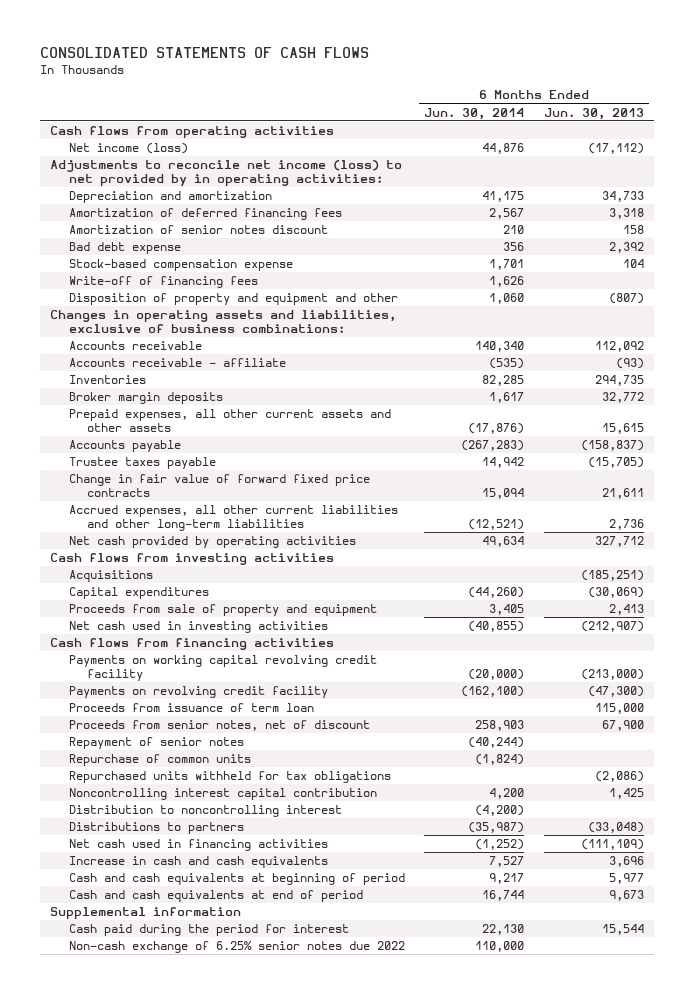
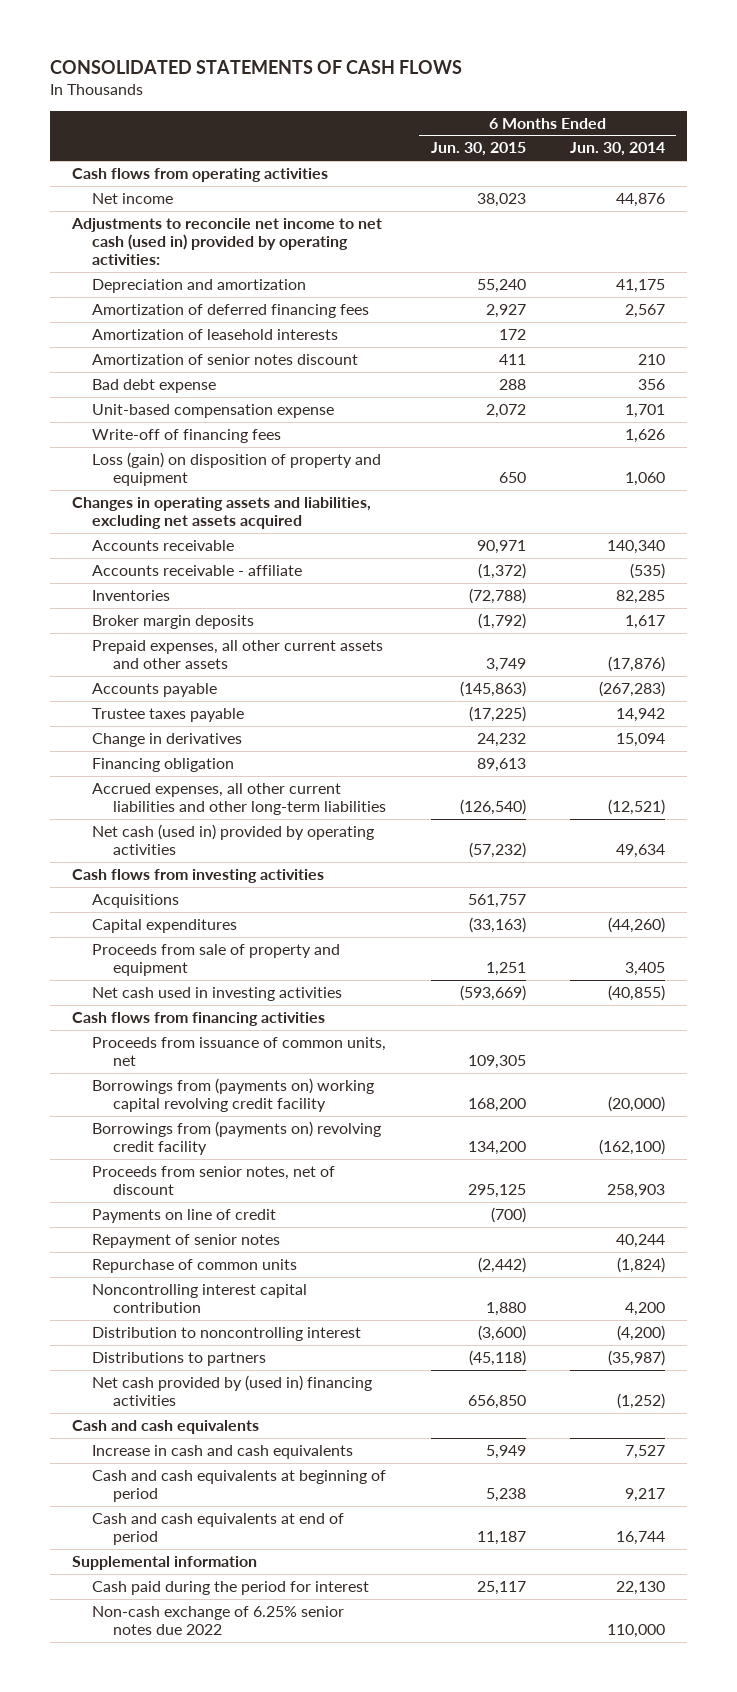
[544,107,645,120] Jun. 30, 2013 -> none
none -> [430,142,526,157] Jun. 30, 2015
[68,143,188,155] Net income (loss) -> [92,193,174,205] Net income
[50,160,403,187] Adjustments to reconcile net income (loss) to net provided by in operating activities: -> [70,218,382,266] Adjustments to reconcile net income to net cash (used in) provided by operating activities:
none -> [92,329,339,341] Amortization of leasehold interests
[68,259,293,272] Stock-based compensation expense -> [92,404,335,419] Unit-based compensation expense
[68,293,398,306] Disposition of property and equipment and other -> [92,452,382,487] Loss (gain) on disposition of property and equipment
[50,310,397,334] Changes in operating assets and liabilities, exclusive of business combinations: -> [71,497,371,530] Changes in operating assets and liabilities, excluding net assets acquired
[68,474,370,498] Change in fair value of forward fixed price contracts -> [92,733,243,748] Change in derivatives
none -> [92,758,235,773] Financing obligation
[68,536,356,549] Net cash provided by operating activities -> [92,824,375,856] Net cash (used in) provided by operating activities
[68,703,314,713] Proceeds from issuance of term loan -> none
none -> [92,1037,387,1067] Proceeds from issuance of common units, net
[68,655,377,682] Payments on working capital revolving credit facility -> [92,1078,375,1113] Borrowings from (payments on) working capital revolving credit facility
[68,686,328,699] Payments on revolving credit facility -> [92,1121,382,1156] Borrowings from (payments on) revolving credit facility
none -> [92,1209,277,1224] Payments on line of credit
[468,737,525,749] (40,244) -> [615,1234,665,1249] 40,244
[68,771,391,784] Repurchased units withheld for tax obligations -> none
[68,839,328,852] Net cash used in financing activities -> [92,1375,373,1407] Net cash provided by (used in) financing activities
none -> [71,1420,259,1435] Cash and cash equivalents

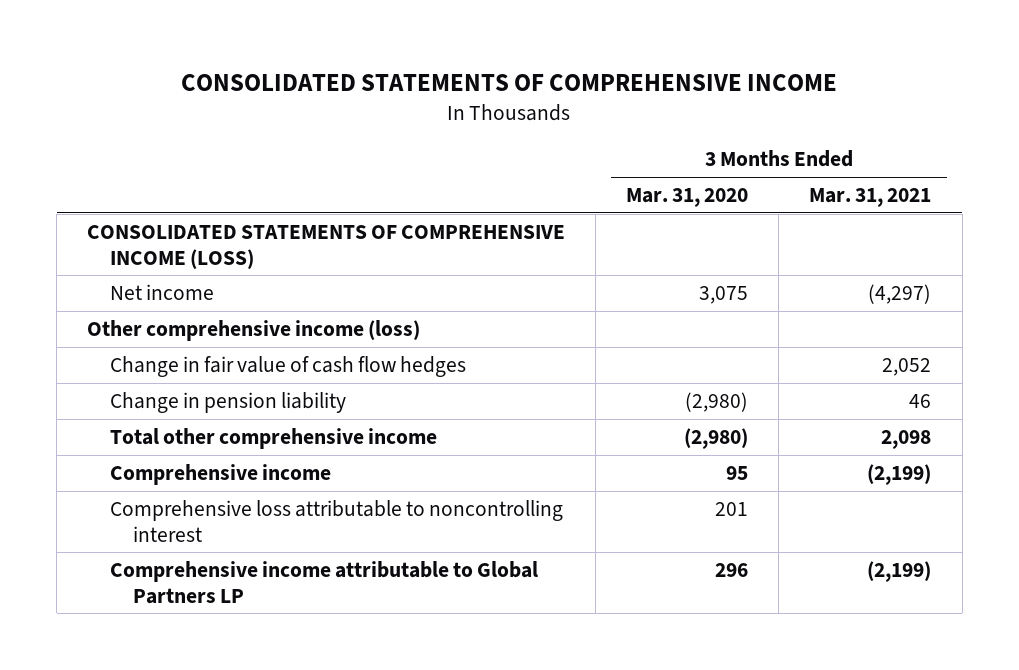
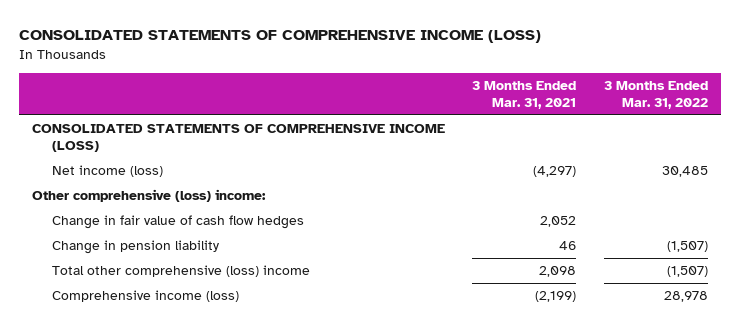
[181,73,838,91] CONSOLIDATED STATEMENTS OF COMPREHENSIVE INCOME -> [18,30,541,44] CONSOLIDATED STATEMENTS OF COMPREHENSIVE INCOME (LOSS)
[626,187,749,207] Mar. 31, 2020 -> none
none -> [603,81,708,109] 3 Months Ended Mar. 31, 2022
[110,283,215,300] Net income -> [51,165,163,178] Net income (loss)
[87,319,421,341] Other comprehensive income (loss) -> [32,189,267,203] Other comprehensive (loss) income:
[110,463,332,485] Comprehensive income -> none
[110,499,564,542] Comprehensive loss attributable to noncontrolling interest -> none
[110,427,438,449] Total other comprehensive income -> [51,265,310,278] Total other comprehensive (loss) income
[110,560,539,604] Comprehensive income attributable to Global Partners LP -> [51,290,239,303] Comprehensive income (loss)

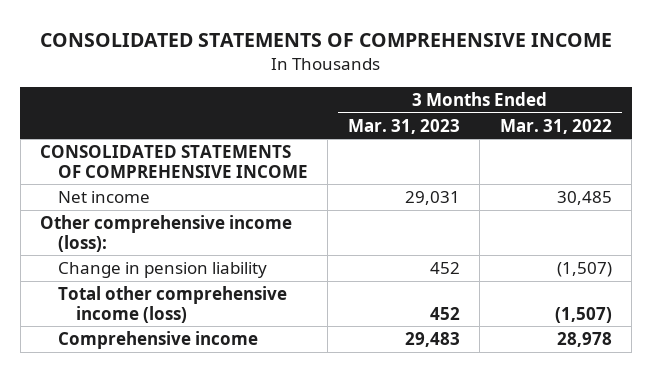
[18,30,541,44] CONSOLIDATED STATEMENTS OF COMPREHENSIVE INCOME (LOSS) -> [39,32,612,47] CONSOLIDATED STATEMENTS OF COMPREHENSIVE INCOME
[472,81,577,109] 3 Months Ended Mar. 31, 2021 -> none
none -> [347,118,460,134] Mar. 31, 2023
[51,215,304,230] Change in fair value of cash flow hedges -> none
[32,124,446,152] CONSOLIDATED STATEMENTS OF COMPREHENSIVE INCOME (LOSS) -> [40,144,308,178] CONSOLIDATED STATEMENTS OF COMPREHENSIVE INCOME
[51,165,163,178] Net income (loss) -> [57,190,150,203] Net income
[32,189,267,203] Other comprehensive (loss) income: -> [40,214,293,252] Other comprehensive income (loss):
[51,265,310,278] Total other comprehensive (loss) income -> [57,285,287,323] Total other comprehensive income (loss)
[51,290,239,303] Comprehensive income (loss) -> [57,330,258,349] Comprehensive income

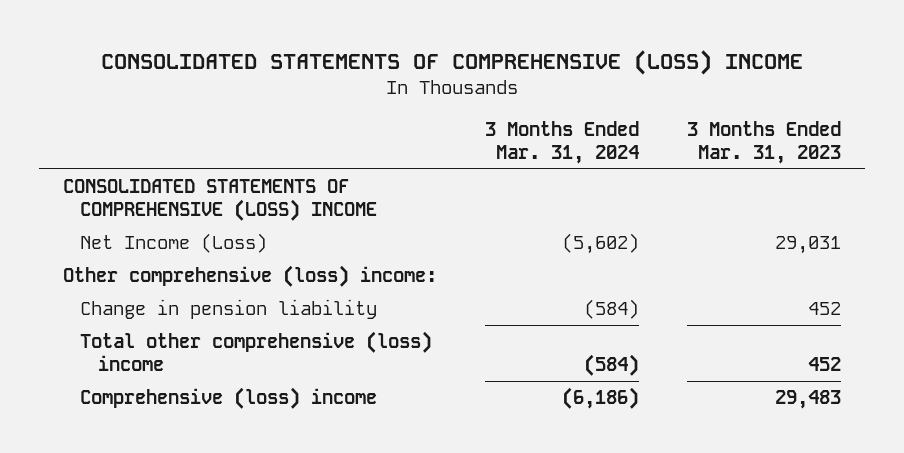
[39,32,612,47] CONSOLIDATED STATEMENTS OF COMPREHENSIVE INCOME -> [100,49,803,75] CONSOLIDATED STATEMENTS OF COMPREHENSIVE (LOSS) INCOME
[499,118,612,134] Mar. 31, 2022 -> none
none -> [484,121,639,165] 3 Months Ended Mar. 31, 2024
[40,144,308,178] CONSOLIDATED STATEMENTS OF COMPREHENSIVE INCOME -> [62,178,378,221] CONSOLIDATED STATEMENTS OF COMPREHENSIVE (LOSS) INCOME
[57,190,150,203] Net income -> [80,232,268,253] Net Income (Loss)
[40,214,293,252] Other comprehensive income (loss): -> [62,264,437,287] Other comprehensive (loss) income:
[57,285,287,323] Total other comprehensive income (loss) -> [80,330,433,371] Total other comprehensive (loss) income
[57,330,258,349] Comprehensive income -> [80,386,378,409] Comprehensive (loss) income

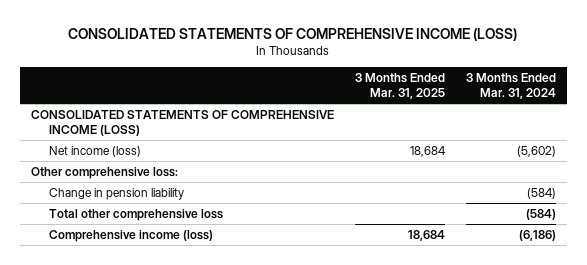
[100,49,803,75] CONSOLIDATED STATEMENTS OF COMPREHENSIVE (LOSS) INCOME -> [68,27,518,41] CONSOLIDATED STATEMENTS OF COMPREHENSIVE INCOME (LOSS)
[686,121,841,165] 3 Months Ended Mar. 31, 2023 -> none
none -> [354,73,445,100] 3 Months Ended Mar. 31, 2025
[62,178,378,221] CONSOLIDATED STATEMENTS OF COMPREHENSIVE (LOSS) INCOME -> [30,109,334,136] CONSOLIDATED STATEMENTS OF COMPREHENSIVE INCOME (LOSS)
[80,232,268,253] Net Income (Loss) -> [48,145,141,157] Net income (loss)
[62,264,437,287] Other comprehensive (loss) income: -> [30,166,178,179] Other comprehensive loss:
[80,330,433,371] Total other comprehensive (loss) income -> [48,208,223,221] Total other comprehensive loss
[80,386,378,409] Comprehensive (loss) income -> [48,229,213,242] Comprehensive income (loss)

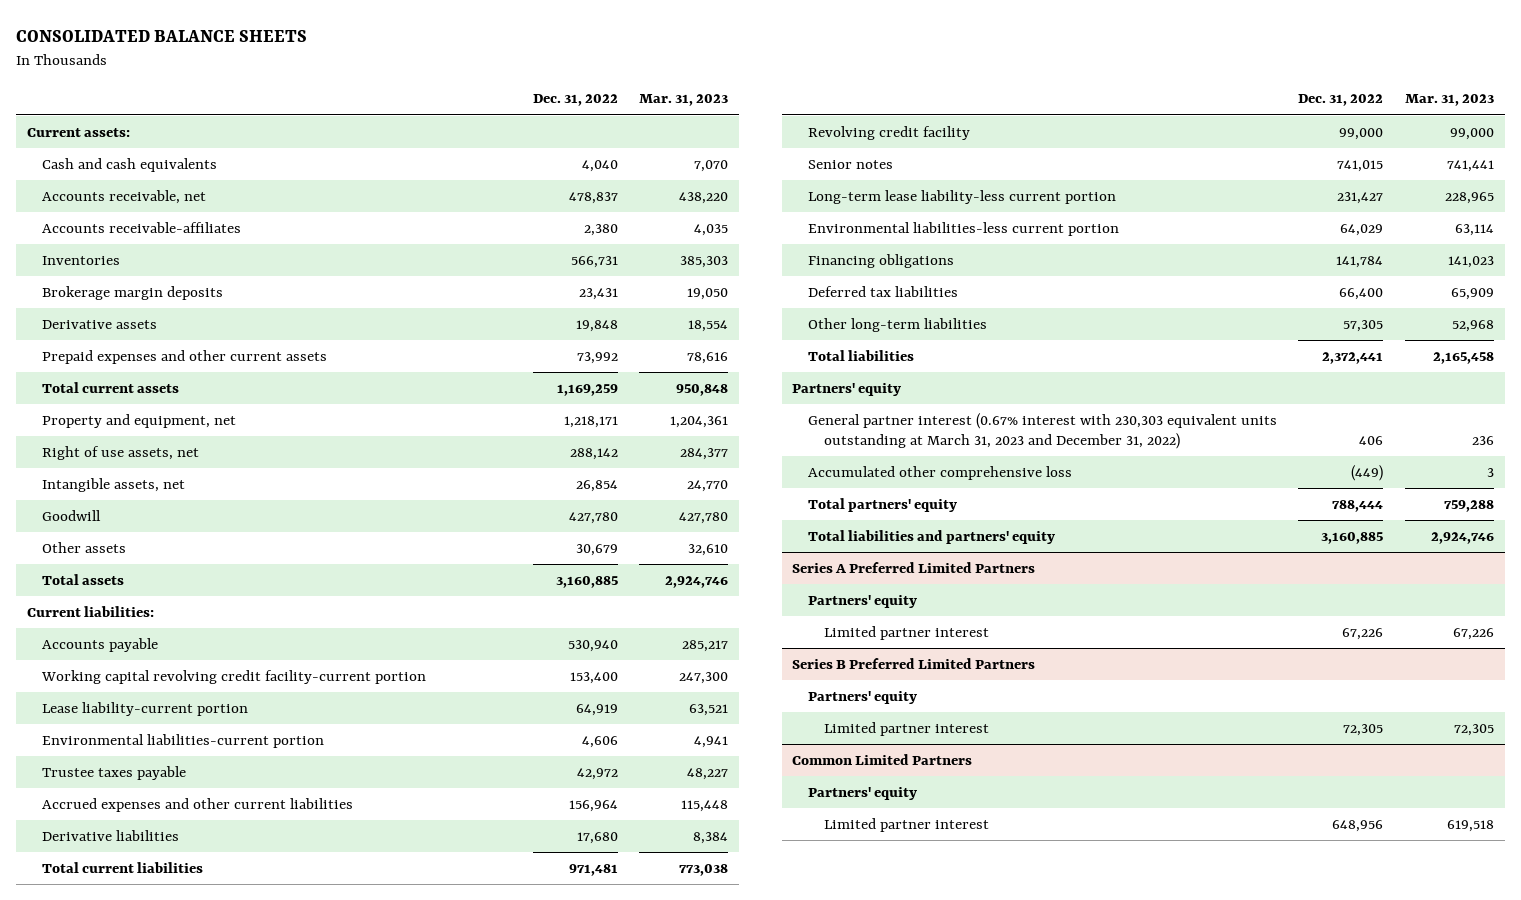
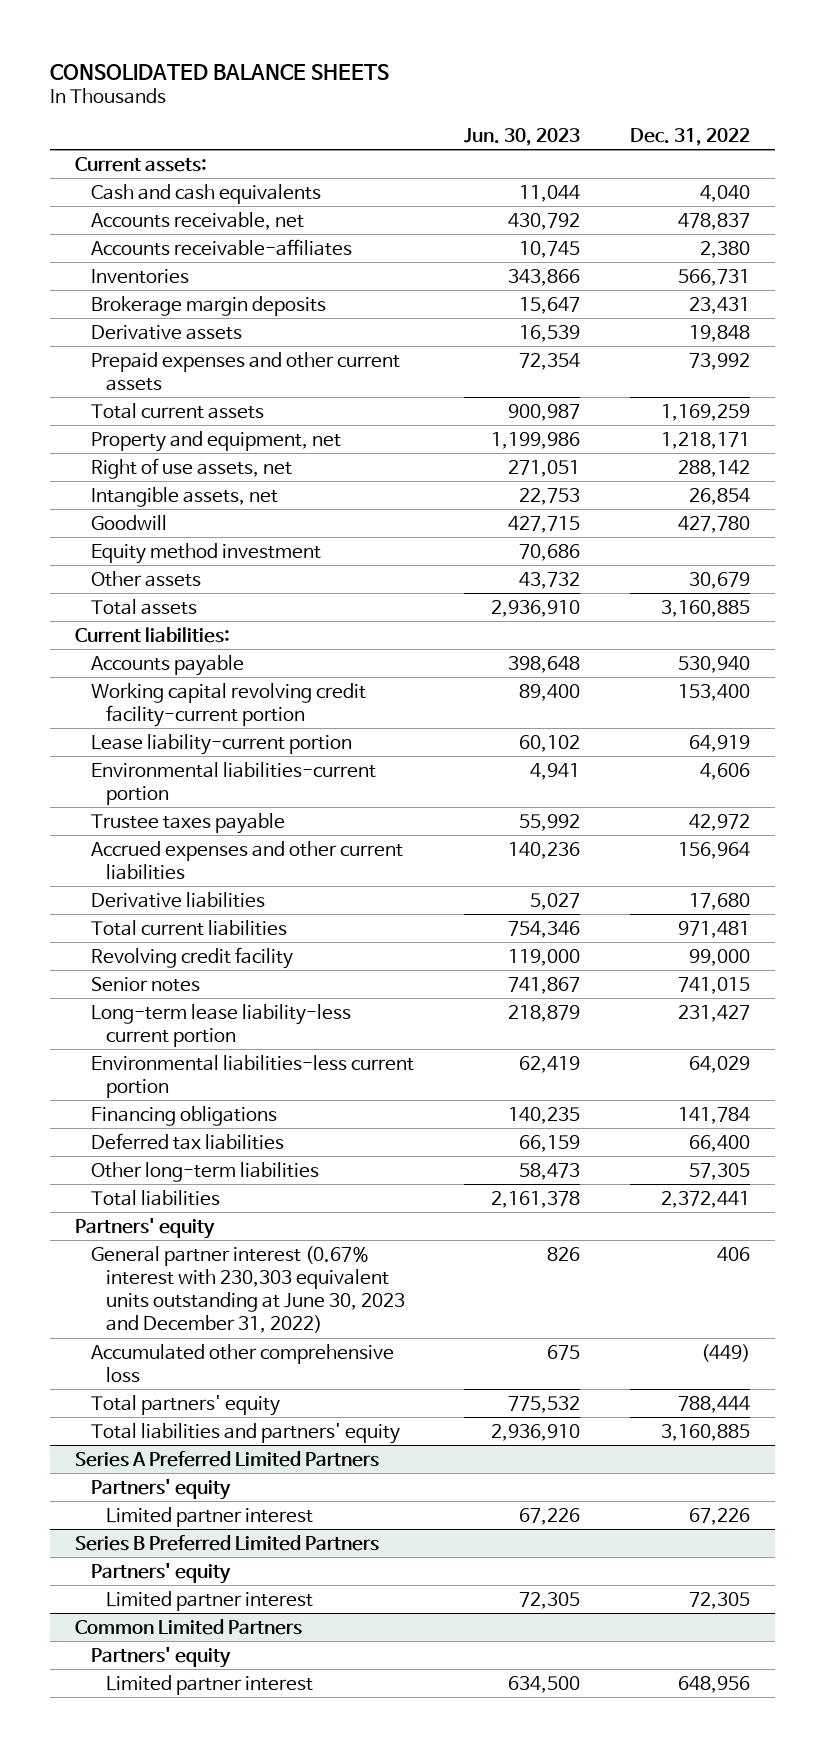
[639,94,729,107] Mar. 31, 2023 -> none
none -> [463,128,580,147] Jun. 30, 2023
none -> [90,542,321,564] Equity method investment
[807,412,1277,450] General partner interest (0.67% interest with 230,303 equivalent units outstanding at March 31, 2023 and December 31, 2022) -> [90,1245,405,1334] General partner interest (0.67% interest with 230,303 equivalent units outstanding at June 30, 2023 and December 31, 2022)

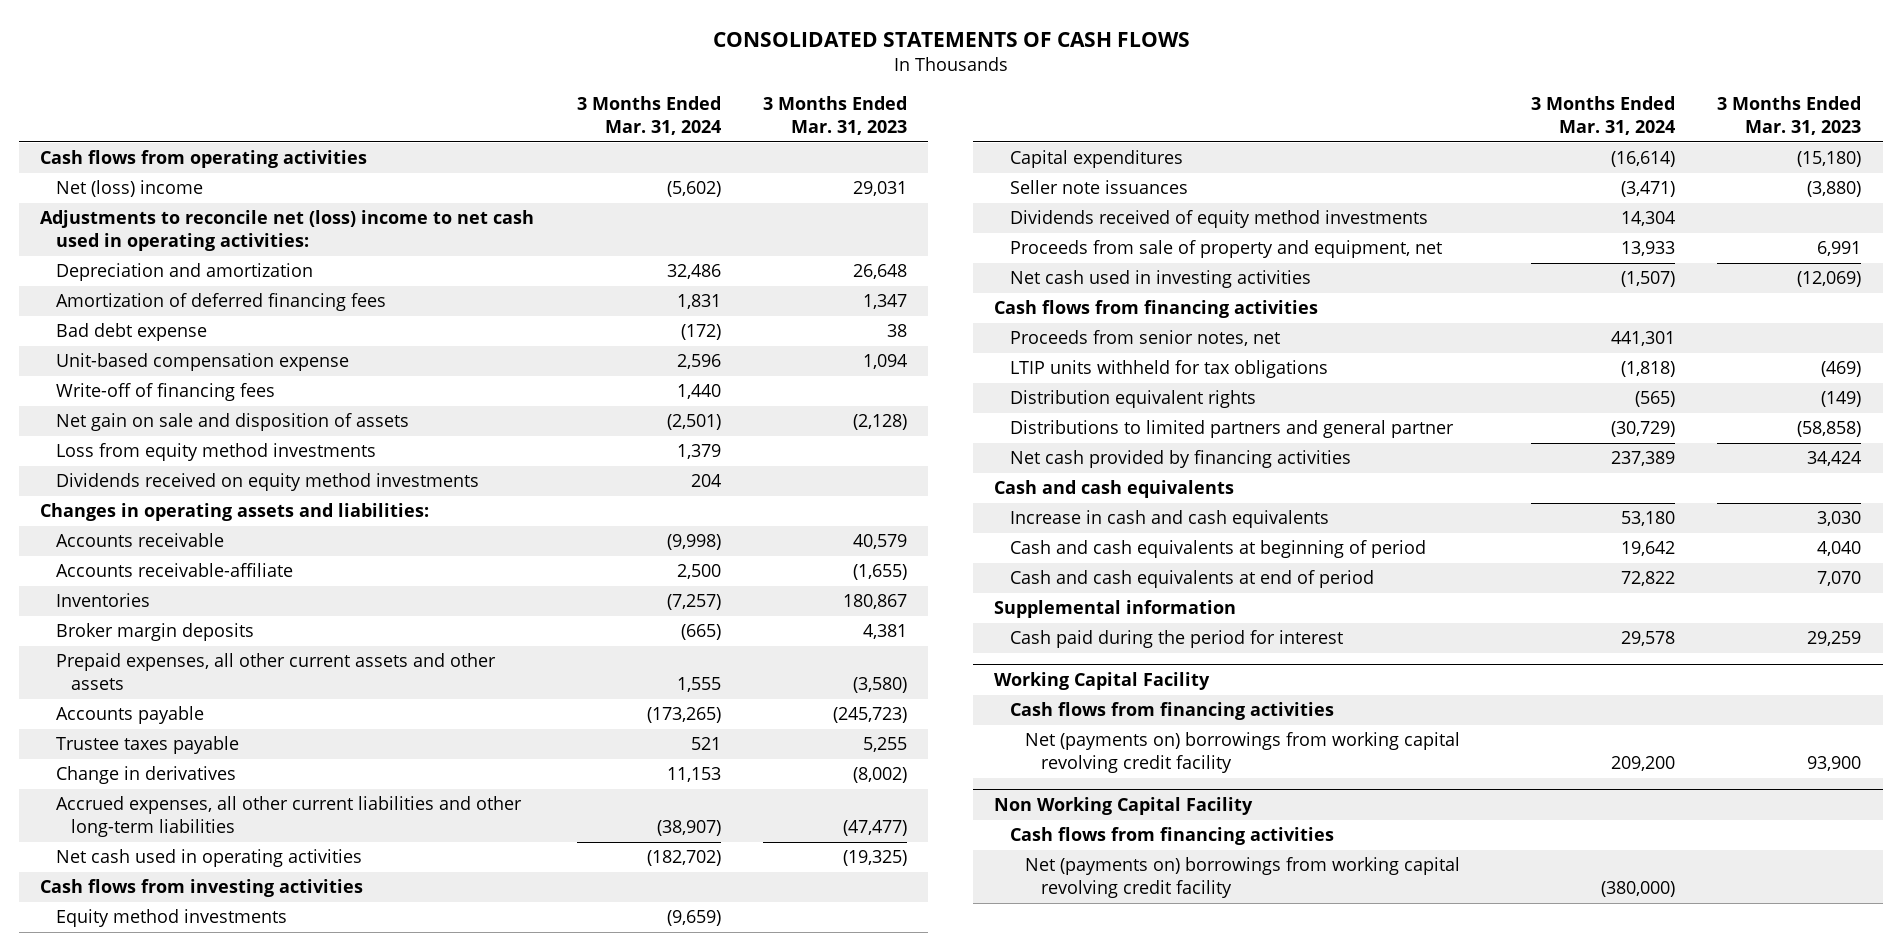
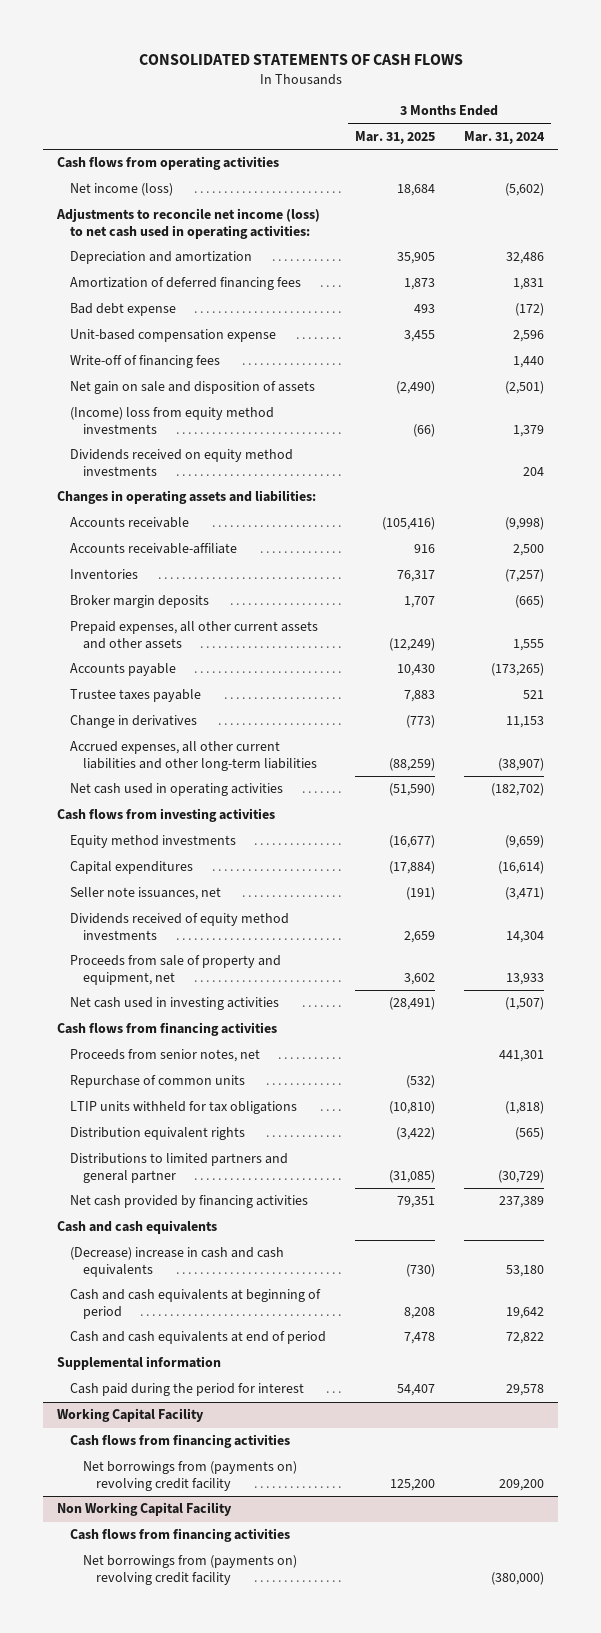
[763,95,908,135] 3 Months Ended Mar. 31, 2023 -> none
none -> [354,131,435,145] Mar. 31, 2025
[55,180,203,198] Net (loss) income -> [70,183,174,197] Net income (loss)
[40,210,535,252] Adjustments to reconcile net (loss) income to net cash used in operating activities: -> [56,208,321,240] Adjustments to reconcile net income (loss) to net cash used in operating activities:
[55,443,376,462] Loss from equity method investments -> [70,407,275,435] (Income) loss from equity method investments
[1009,180,1188,195] Seller note issuances -> [70,887,222,901] Seller note issuances, net
none -> [70,1075,246,1089] Repurchase of common units
[1009,510,1329,529] Increase in cash and cash equivalents -> [70,1247,285,1278] (Decrease) increase in cash and cash equivalents
[1025,732,1461,774] Net (payments on) borrowings from working capital revolving credit facility -> [82,1461,297,1492] Net borrowings from (payments on) revolving credit facility
[1025,857,1461,899] Net (payments on) borrowings from working capital revolving credit facility -> [82,1555,297,1586] Net borrowings from (payments on) revolving credit facility

